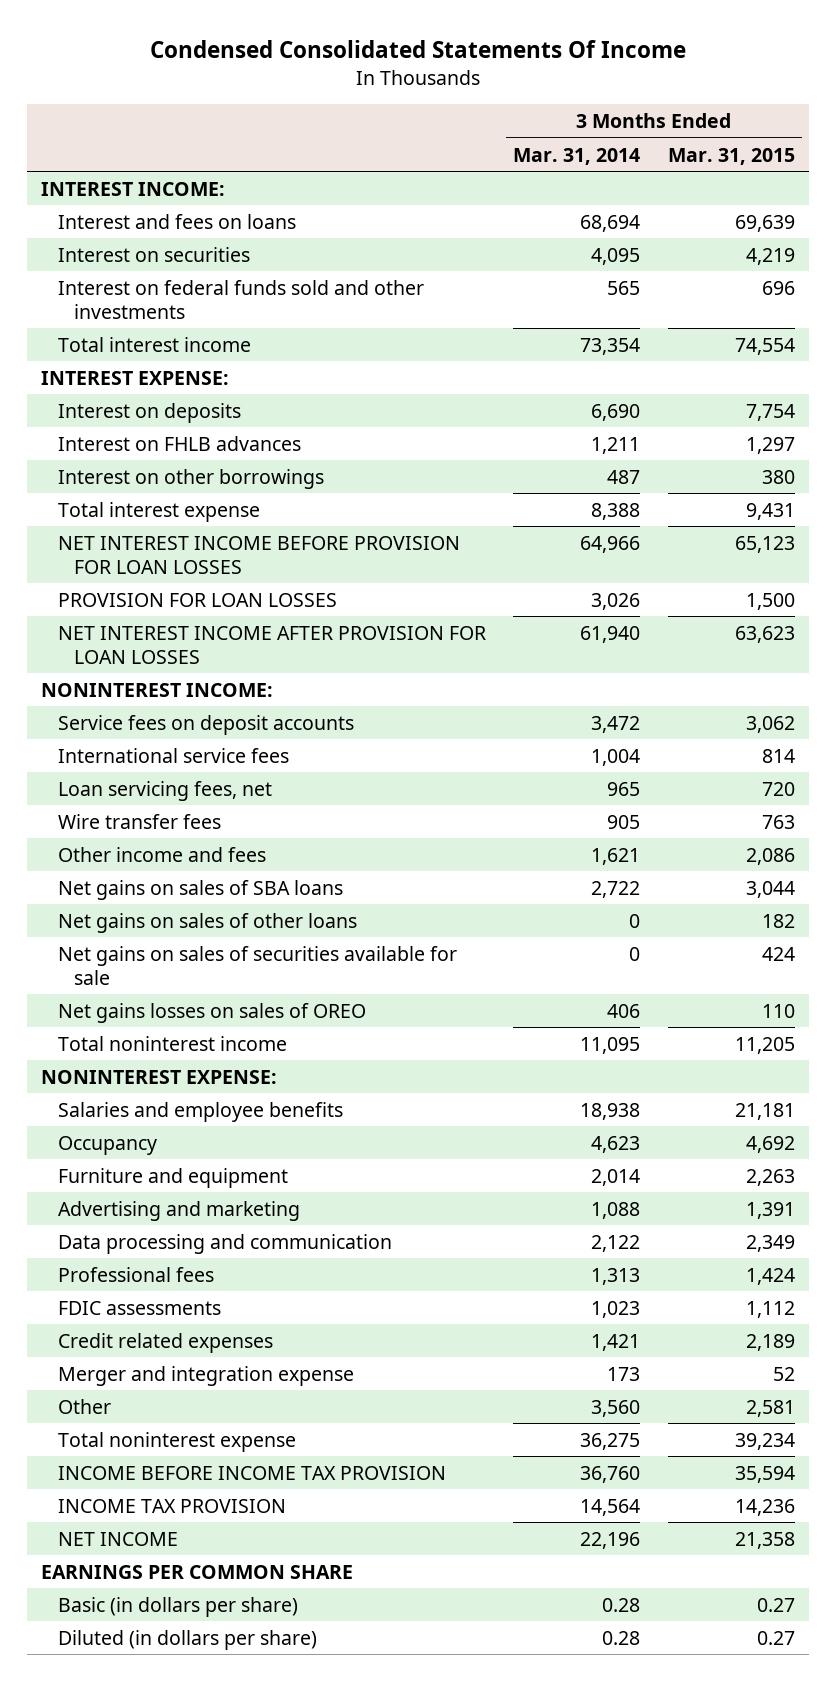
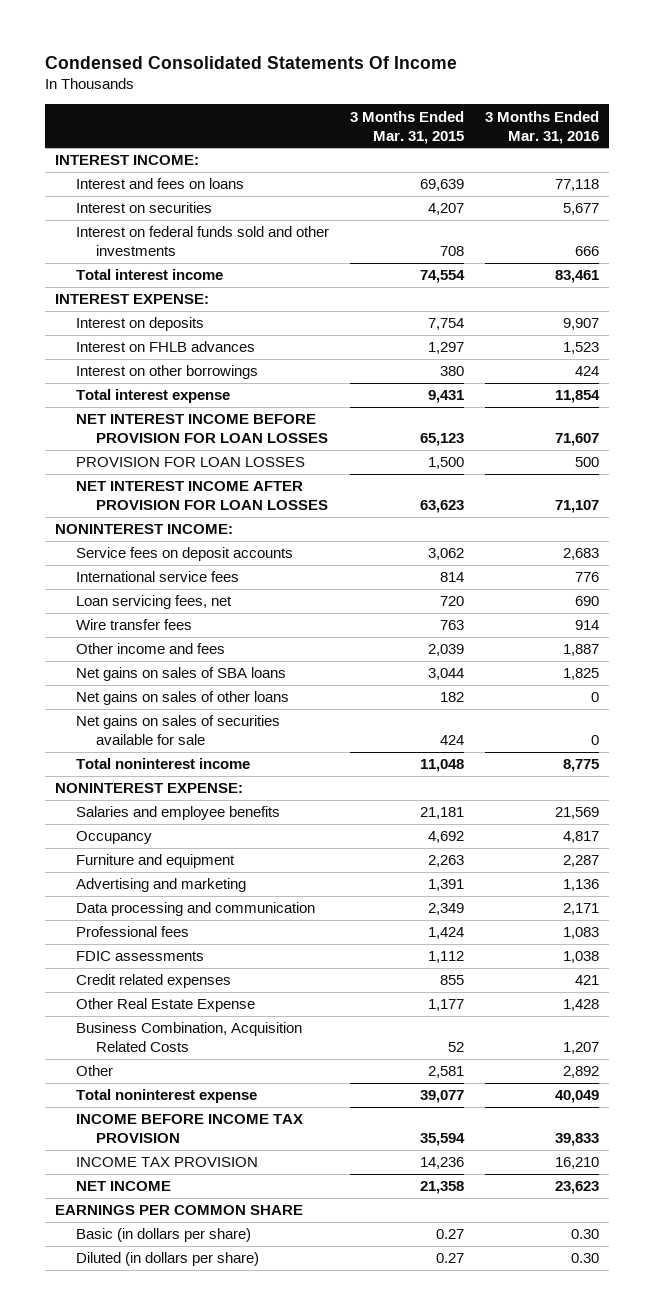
[513,147,641,165] Mar. 31, 2014 -> none
none -> [484,110,599,144] 3 Months Ended Mar. 31, 2016
[746,247,796,265] 4,219 -> [427,203,464,216] 4,207
[762,280,796,295] 696 -> [439,246,464,257] 708
[746,847,796,865] 2,086 -> [427,644,464,657] 2,039
[57,1002,366,1023] Net gains losses on sales of OREO -> none
[735,1036,796,1054] 11,205 -> [419,759,464,773] 11,048
[746,1333,796,1351] 2,189 -> [439,975,464,986] 855
none -> [75,998,255,1013] Other Real Estate Expense
[57,1365,354,1386] Merger and integration expense -> [75,1022,302,1053] Business Combination, Acquisition Related Costs
[735,1432,796,1450] 39,234 -> [419,1090,464,1104] 39,077

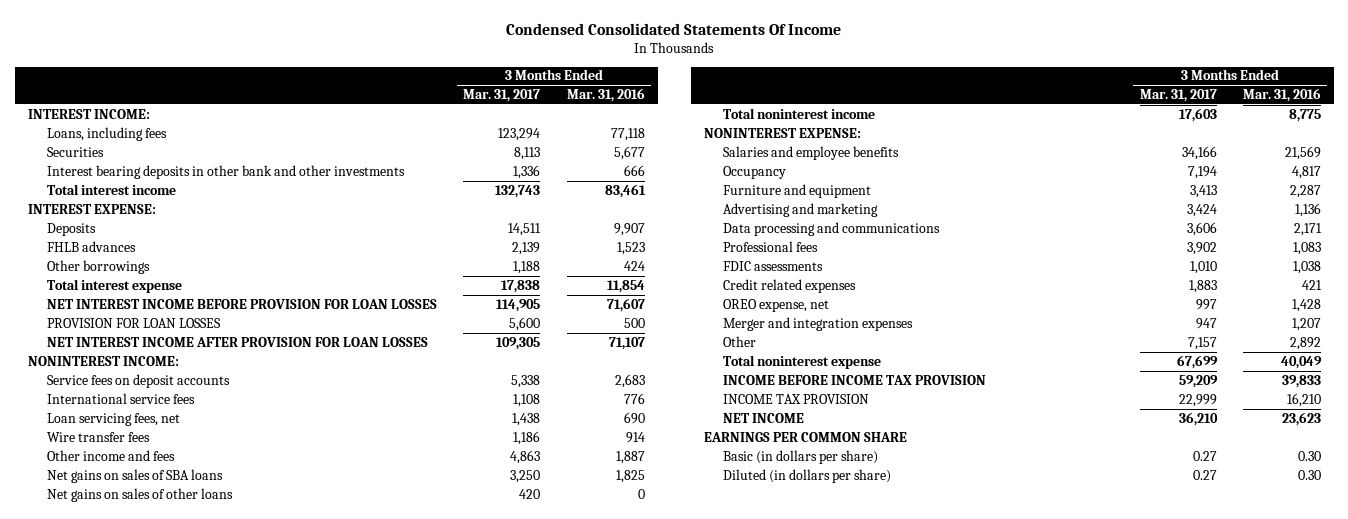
[349,110,464,144] 3 Months Ended Mar. 31, 2015 -> none
none -> [463,89,541,103] Mar. 31, 2017
[75,178,244,190] Interest and fees on loans -> [47,126,168,141] Loans, including fees
[75,202,212,214] Interest on securities -> [47,146,105,157] Securities
[75,226,329,257] Interest on federal funds sold and other investments -> [47,164,406,179] Interest bearing deposits in other bank and other investments
[75,317,204,332] Interest on deposits -> [47,222,97,236] Deposits
[75,341,255,353] Interest on FHLB advances -> [47,240,137,252] FHLB advances
[75,365,258,380] Interest on other borrowings -> [47,259,151,274] Other borrowings
[75,715,280,746] Net gains on sales of securities available for sale -> none
[75,902,315,917] Data processing and communication -> [723,221,941,236] Data processing and communications
[75,998,255,1013] Other Real Estate Expense -> [723,298,830,312] OREO expense, net
[75,1022,302,1053] Business Combination, Acquisition Related Costs -> [723,316,914,331] Merger and integration expenses

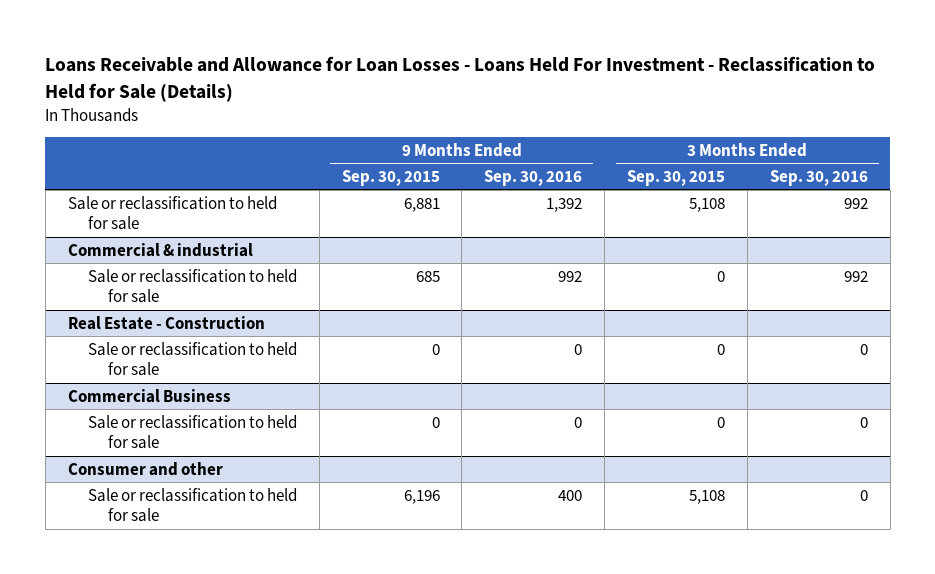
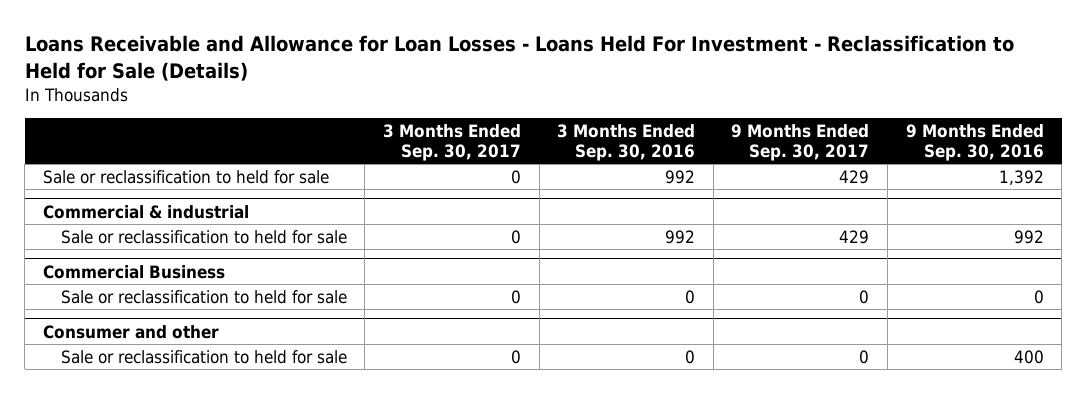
[341,169,440,186] Sep. 30, 2015 -> none
[627,169,726,186] Sep. 30, 2015 -> none
none -> [382,124,521,161] 3 Months Ended Sep. 30, 2017
none -> [731,124,870,161] 9 Months Ended Sep. 30, 2017
[67,315,265,330] Real Estate - Construction -> none
[87,341,297,377] Sale or reclassification to held for sale -> none

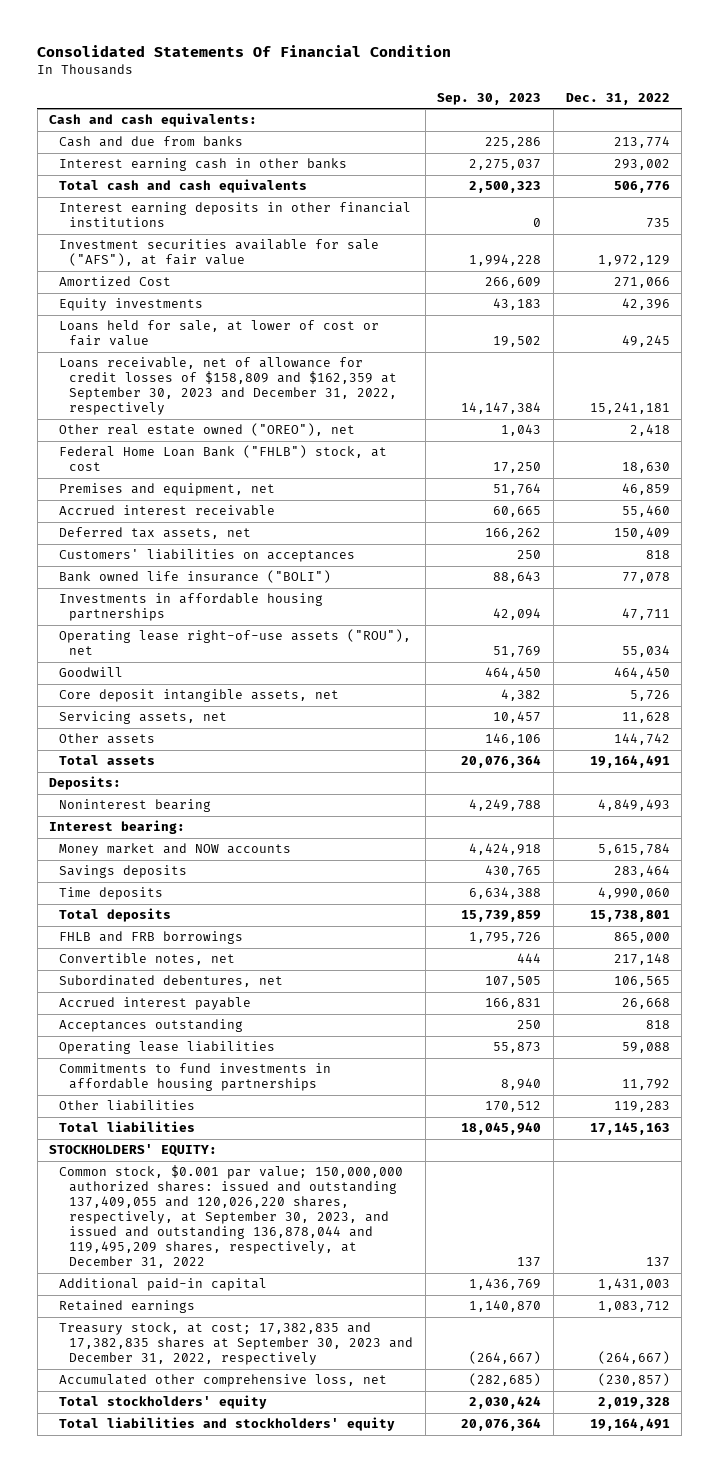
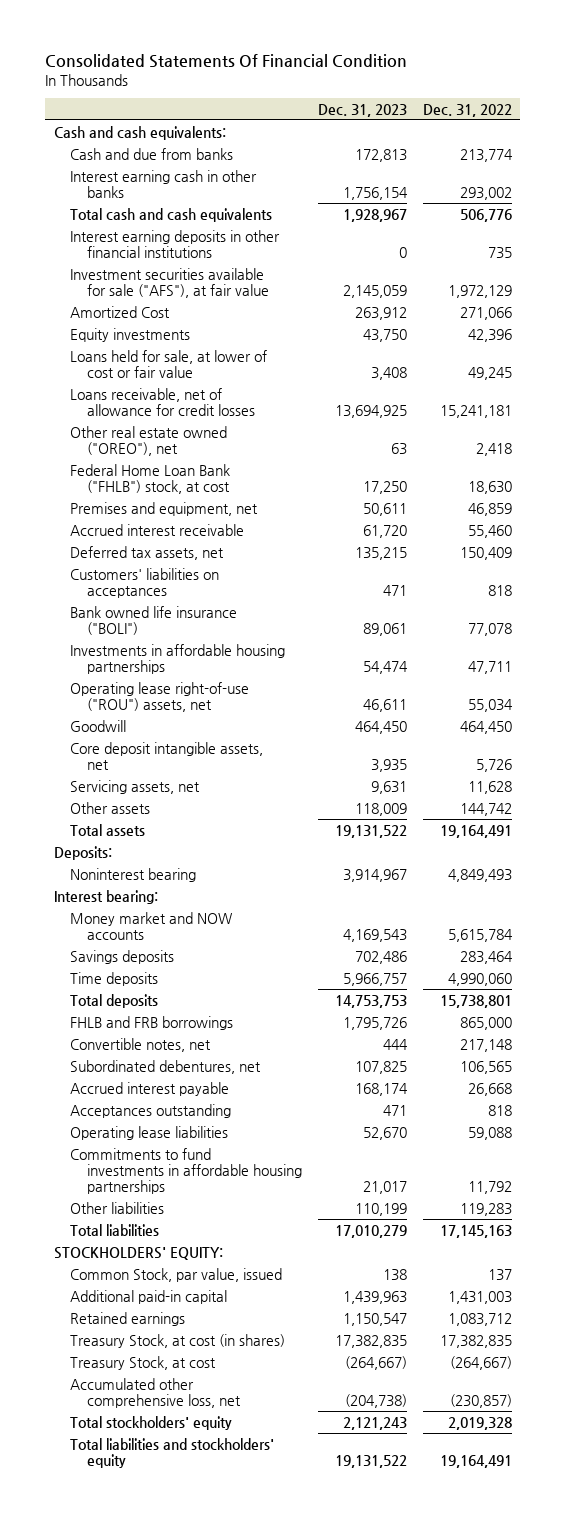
[437,92,542,105] Sep. 30, 2023 -> none
none -> [318,103,408,117] Dec. 31, 2023
[59,357,398,416] Loans receivable, net of allowance for credit losses of $158,809 and $162,359 at September 30, 2023 and December 31, 2022, respectively -> [70,387,255,416] Loans receivable, net of allowance for credit losses
[59,629,412,656] Operating lease right-of-use assets ("ROU"), net -> [70,681,250,712] Operating lease right-of-use ("ROU") assets, net
[59,1165,404,1269] Common stock, $0.001 par value; 150,000,000 authorized shares: issued and outstanding 137,409,055 and 120,026,220 shares, respectively, at September 30, 2023, and issued and outstanding 136,878,044 and 119,495,209 shares, respectively, at December 31, 2022 -> [70,1267,283,1282] Common Stock, par value, issued
none -> [70,1333,286,1348] Treasury Stock, at cost (in shares)
[59,1322,414,1366] Treasury stock, at cost; 17,382,835 and 17,382,835 shares at September 30, 2023 and December 31, 2022, respectively -> [70,1355,217,1370] Treasury Stock, at cost

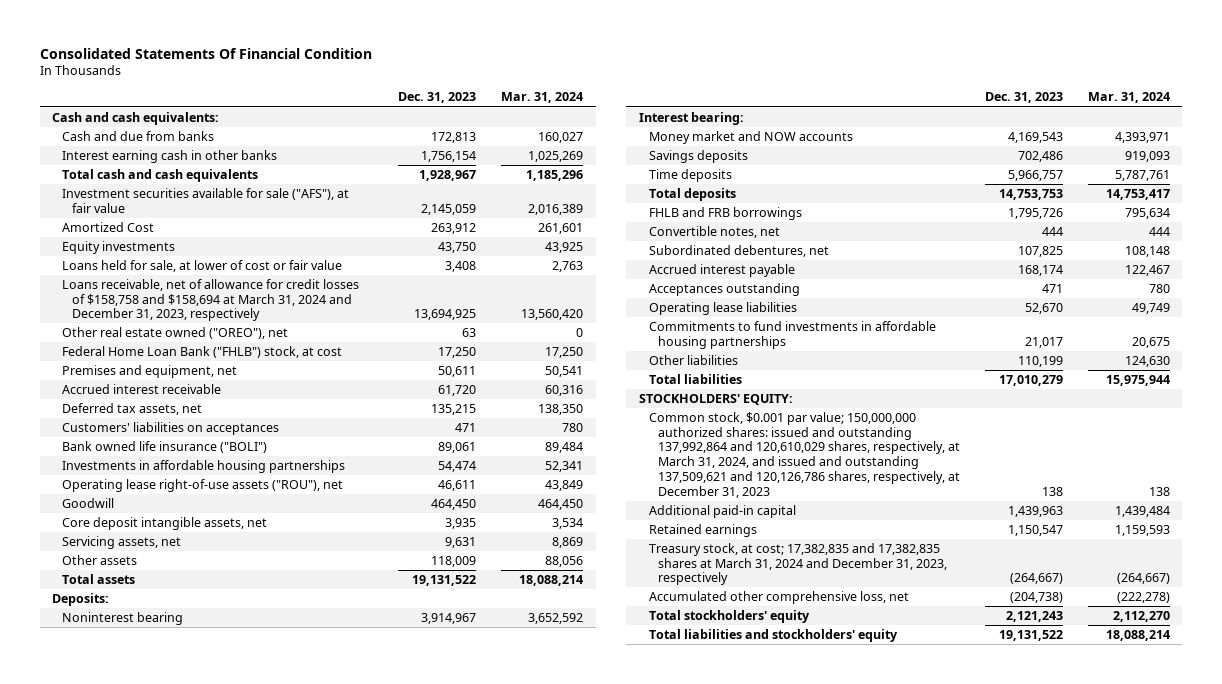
[423,103,513,117] Dec. 31, 2022 -> none
none -> [501,92,584,104] Mar. 31, 2024
[70,229,281,258] Interest earning deposits in other financial institutions -> none
[70,387,255,416] Loans receivable, net of allowance for credit losses -> [61,278,359,322] Loans receivable, net of allowance for credit losses of $158,758 and $158,694 at March 31, 2024 and December 31, 2023, respectively
[70,681,250,712] Operating lease right-of-use ("ROU") assets, net -> [61,478,343,492] Operating lease right-of-use assets ("ROU"), net
[70,1267,283,1282] Common Stock, par value, issued -> [648,411,961,498] Common stock, $0.001 par value; 150,000,000 authorized shares: issued and outstanding 137,992,864 and 120,610,029 shares, respectively, at March 31, 2024, and issued and outstanding 137,509,621 and 120,126,786 shares, respectively, at December 31, 2023
[70,1333,286,1348] Treasury Stock, at cost (in shares) -> none
[70,1355,217,1370] Treasury Stock, at cost -> [648,542,948,586] Treasury stock, at cost; 17,382,835 and 17,382,835 shares at March 31, 2024 and December 31, 2023, respectively

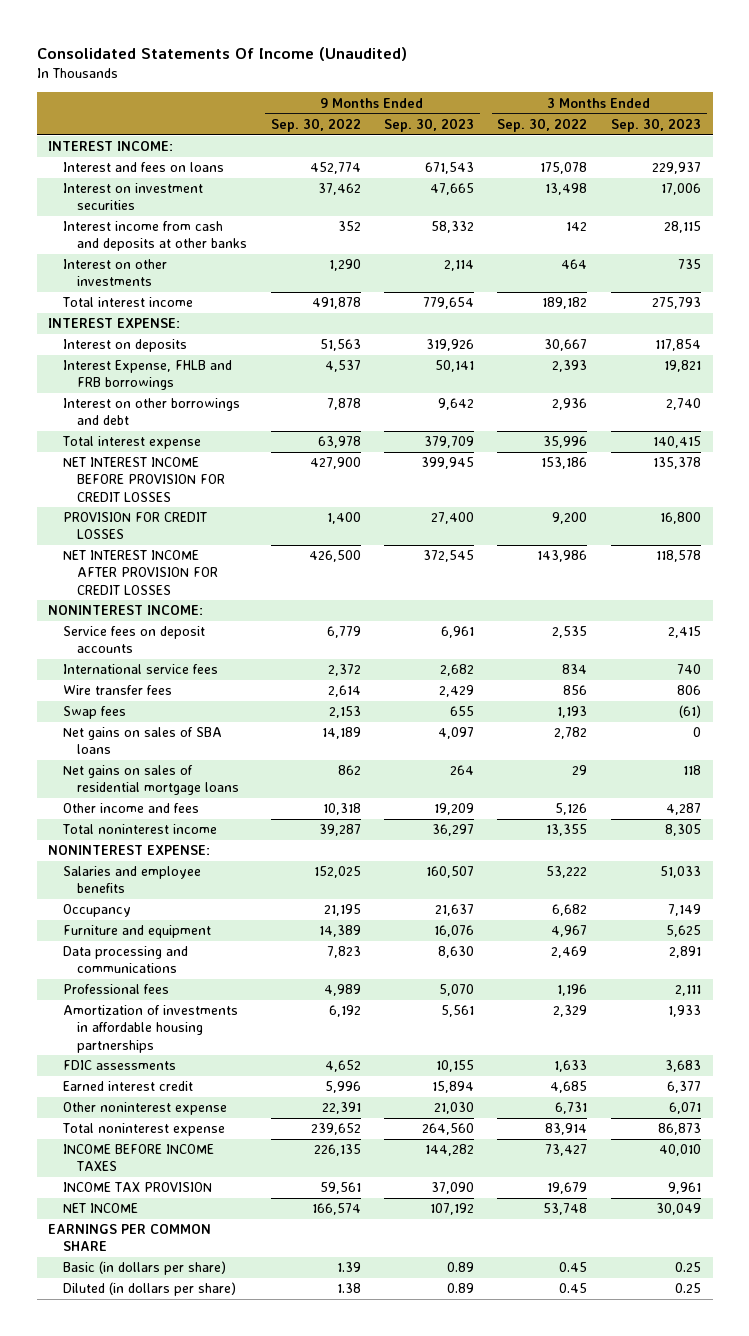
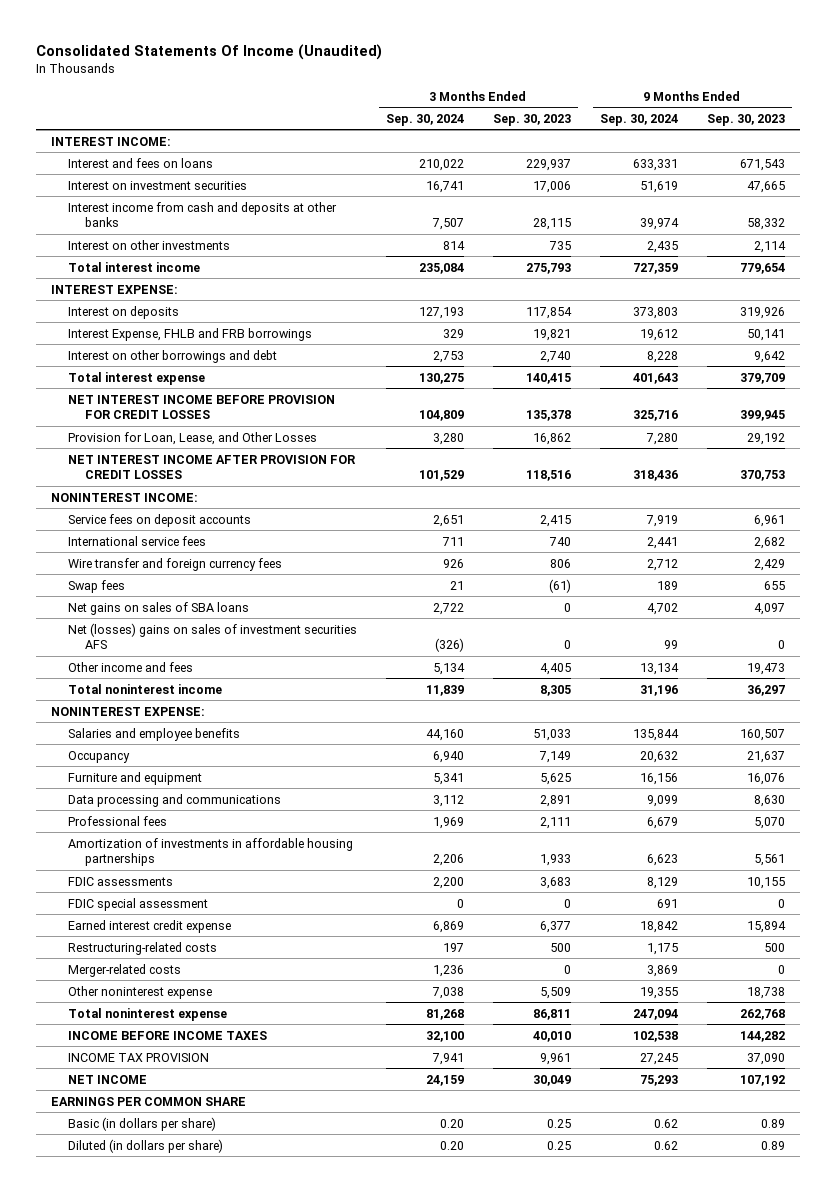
[270,118,361,133] Sep. 30, 2022 -> none
[497,118,588,133] Sep. 30, 2022 -> none
none -> [385,113,464,126] Sep. 30, 2024
none -> [599,113,678,126] Sep. 30, 2024
[62,512,207,540] PROVISION FOR CREDIT LOSSES -> none
none -> [67,431,317,445] Provision for Loan, Lease, and Other Losses
[423,550,475,563] 372,545 -> [739,470,785,482] 370,753
[655,550,701,563] 118,578 -> [525,470,571,482] 118,516
[62,685,172,696] Wire transfer fees -> [67,557,282,571] Wire transfer and foreign currency fees
[62,765,240,796] Net gains on sales of residential mortgage loans -> none
none -> [67,622,357,650] Net (losses) gains on sales of investment securities AFS
[434,803,475,816] 19,209 -> [746,662,785,675] 19,473
[665,803,701,816] 4,287 -> [539,662,571,675] 4,405
none -> [67,897,208,911] FDIC special assessment
[62,1081,193,1092] Earned interest credit -> [67,919,231,933] Earned interest credit expense
none -> [67,941,217,955] Restructuring-related costs
none -> [67,963,181,977] Merger-related costs
[434,1102,475,1115] 21,030 -> [746,986,785,999] 18,738
[668,1102,701,1115] 6,071 -> [539,986,571,999] 5,509
[422,1123,475,1136] 264,560 -> [739,1008,785,1020] 262,768
[657,1123,701,1136] 86,873 -> [532,1008,571,1020] 86,811

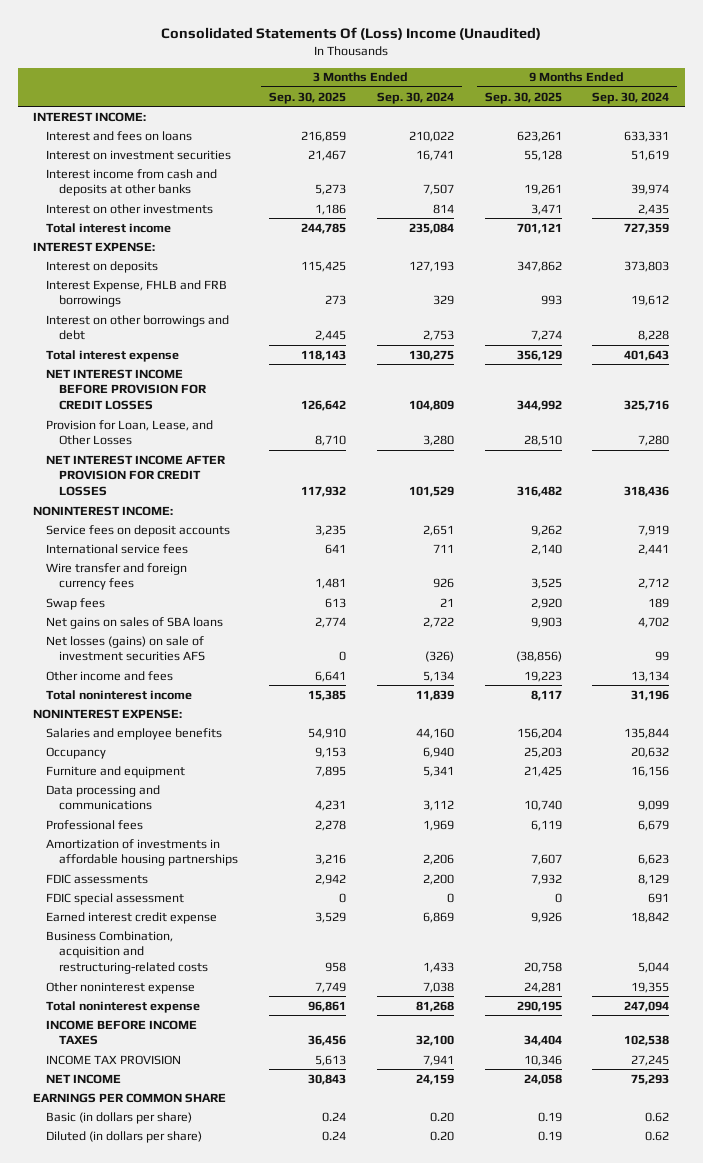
[36,43,383,60] Consolidated Statements Of Income (Unaudited) -> [161,26,542,40] Consolidated Statements Of (Loss) Income (Unaudited)
[492,113,571,126] Sep. 30, 2023 -> none
[706,113,785,126] Sep. 30, 2023 -> none
none -> [269,91,347,104] Sep. 30, 2025
none -> [484,91,562,104] Sep. 30, 2025
[67,622,357,650] Net (losses) gains on sales of investment securities AFS -> [46,635,206,662] Net losses (gains) on sale of investment securities AFS
[67,941,217,955] Restructuring-related costs -> none
[67,963,181,977] Merger-related costs -> none
none -> [46,930,209,975] Business Combination, acquisition and restructuring-related costs

